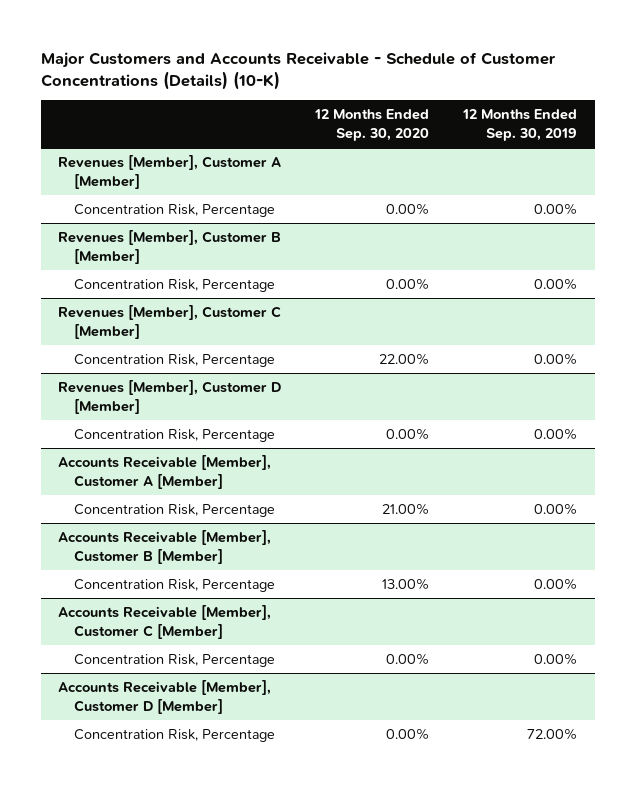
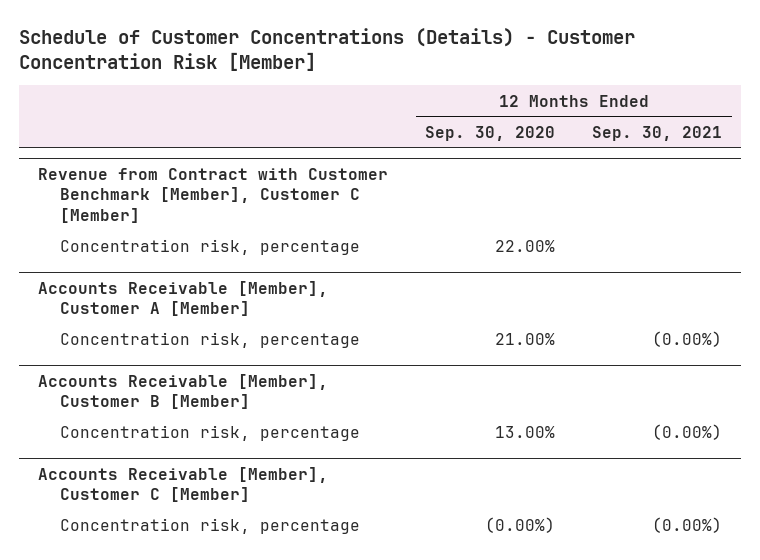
[41,51,557,90] Major Customers and Accounts Receivable - Schedule of Customer Concentrations (Details) (10-K) -> [19,28,636,71] Schedule of Customer Concentrations (Details) - Customer Concentration Risk [Member]
[462,109,578,141] 12 Months Ended Sep. 30, 2019 -> none
none -> [592,125,723,141] Sep. 30, 2021
[58,155,282,189] Revenues [Member], Customer A [Member] -> none
[58,230,282,264] Revenues [Member], Customer B [Member] -> none
[74,279,276,293] Concentration Risk, Percentage -> none
[58,305,282,339] Revenues [Member], Customer C [Member] -> none
[74,354,276,368] Concentration Risk, Percentage -> none
[58,380,282,414] Revenues [Member], Customer D [Member] -> none
[74,429,276,443] Concentration Risk, Percentage -> none
none -> [37,167,388,223] Revenue from Contract with Customer Benchmark [Member], Customer C [Member]
[74,204,276,218] Concentration Risk, Percentage -> [60,239,361,256] Concentration risk, percentage
[386,203,430,216] 0.00% -> [495,240,556,253] 22.00%
[74,504,276,518] Concentration Risk, Percentage -> [60,332,361,349] Concentration risk, percentage
[74,579,276,593] Concentration Risk, Percentage -> [60,425,361,442] Concentration risk, percentage
[58,680,272,714] Accounts Receivable [Member], Customer D [Member] -> none
[74,729,276,743] Concentration Risk, Percentage -> none
[74,654,276,668] Concentration Risk, Percentage -> [60,518,361,535] Concentration risk, percentage
[386,653,430,666] 0.00% -> [485,517,556,534] (0.00%)

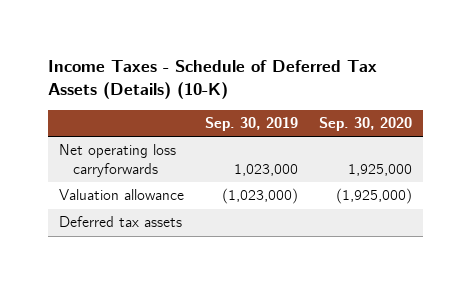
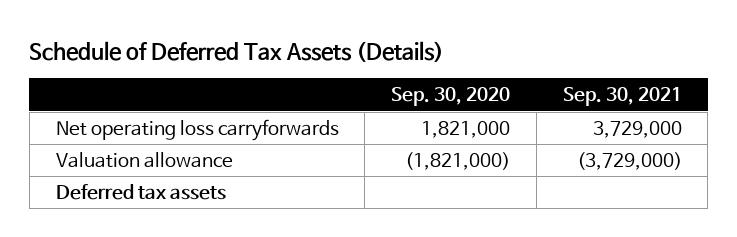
[48,59,378,99] Income Taxes - Schedule of Deferred Tax Assets (Details) (10-K) -> [29,41,445,63] Schedule of Deferred Tax Assets (Details)
[205,116,299,131] Sep. 30, 2019 -> none
none -> [562,87,682,107] Sep. 30, 2021
[348,163,413,176] 1,925,000 -> [421,121,511,139] 1,821,000
[336,188,413,205] (1,925,000) -> [405,152,511,171] (1,821,000)

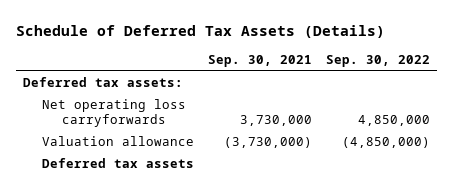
[391,87,511,107] Sep. 30, 2020 -> none
none -> [325,54,430,67] Sep. 30, 2022
none -> [22,76,183,87] Deferred tax assets:
[592,121,682,139] 3,729,000 -> [239,114,312,126] 3,730,000
[576,152,682,171] (3,729,000) -> [223,136,312,148] (3,730,000)

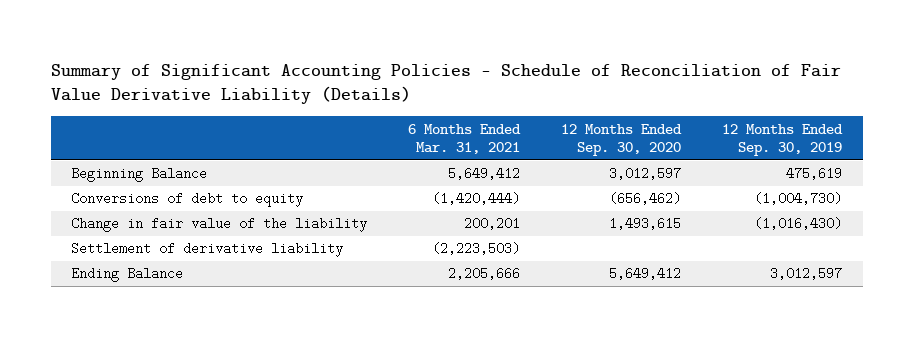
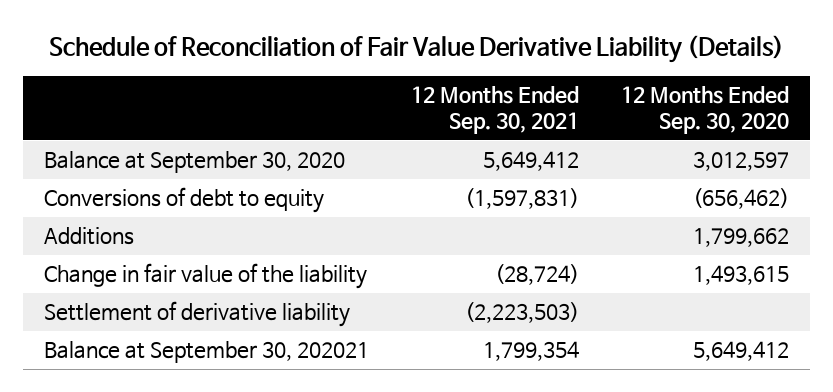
[50,63,841,105] Summary of Significant Accounting Policies - Schedule of Reconciliation of Fair Value Derivative Liability (Details) -> [49,35,785,64] Schedule of Reconciliation of Fair Value Derivative Liability (Details)
[408,123,522,155] 6 Months Ended Mar. 31, 2021 -> none
[722,123,844,157] 12 Months Ended Sep. 30, 2019 -> none
none -> [410,86,579,135] 12 Months Ended Sep. 30, 2021
[71,167,208,183] Beginning Balance -> [43,151,345,174] Balance at September 30, 2020
none -> [43,227,134,246] Additions
[71,267,184,283] Ending Balance -> [43,341,369,364] Balance at September 30, 202021

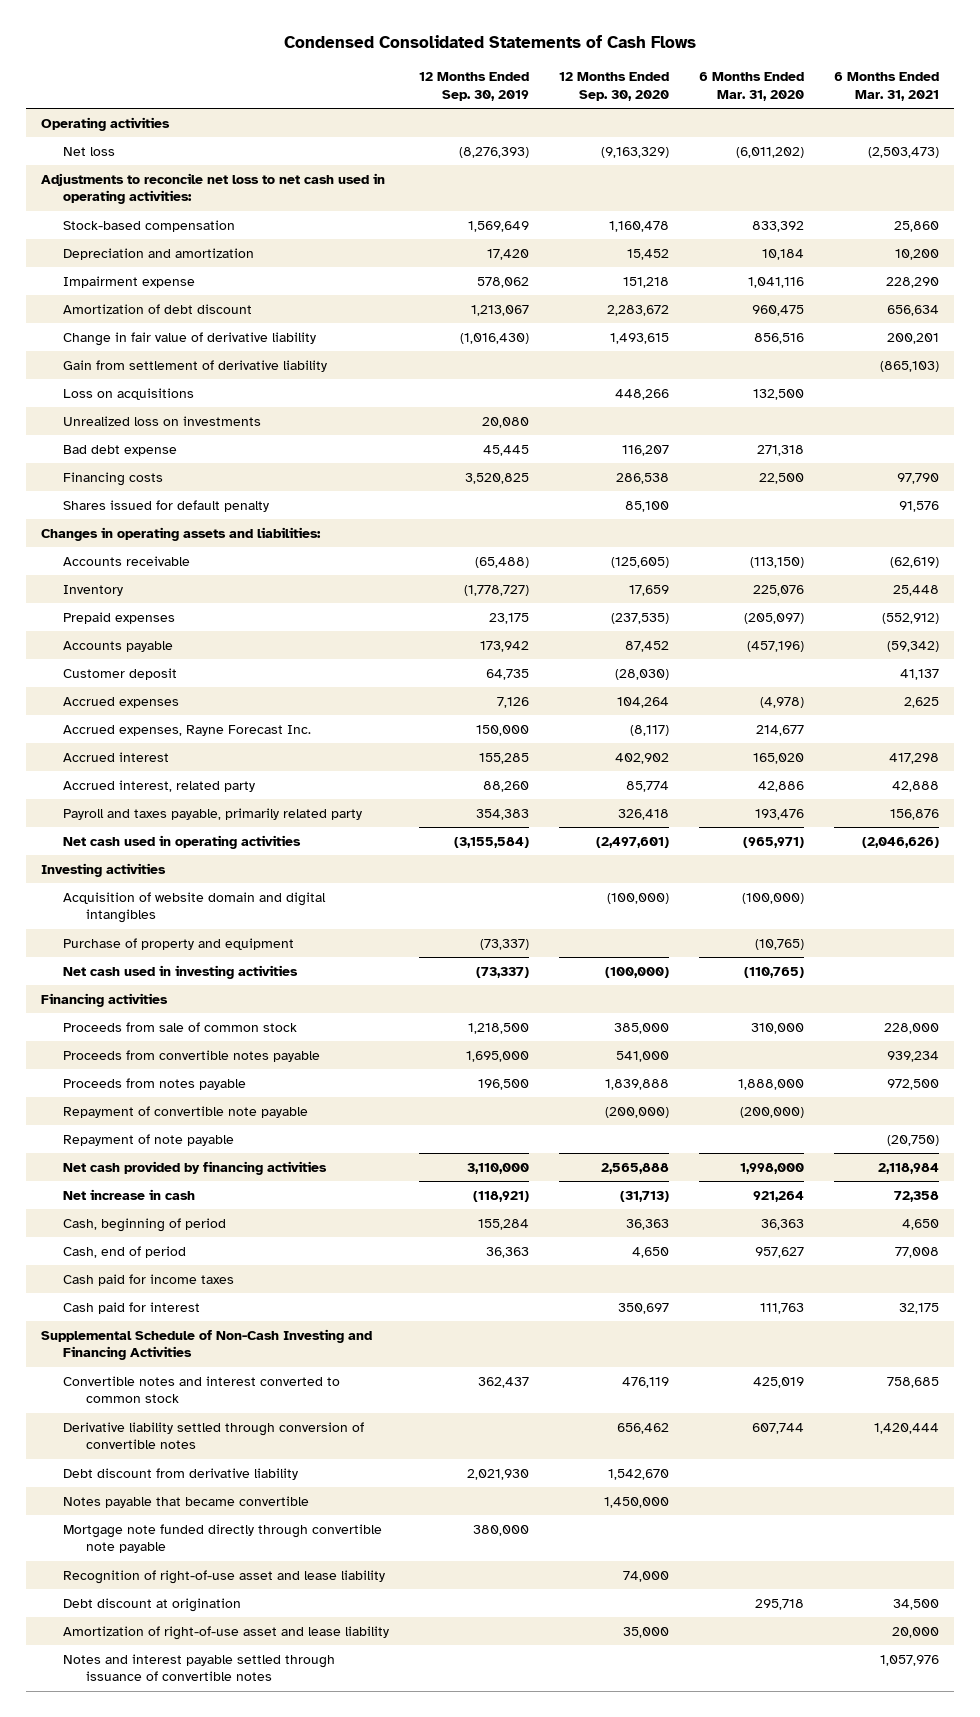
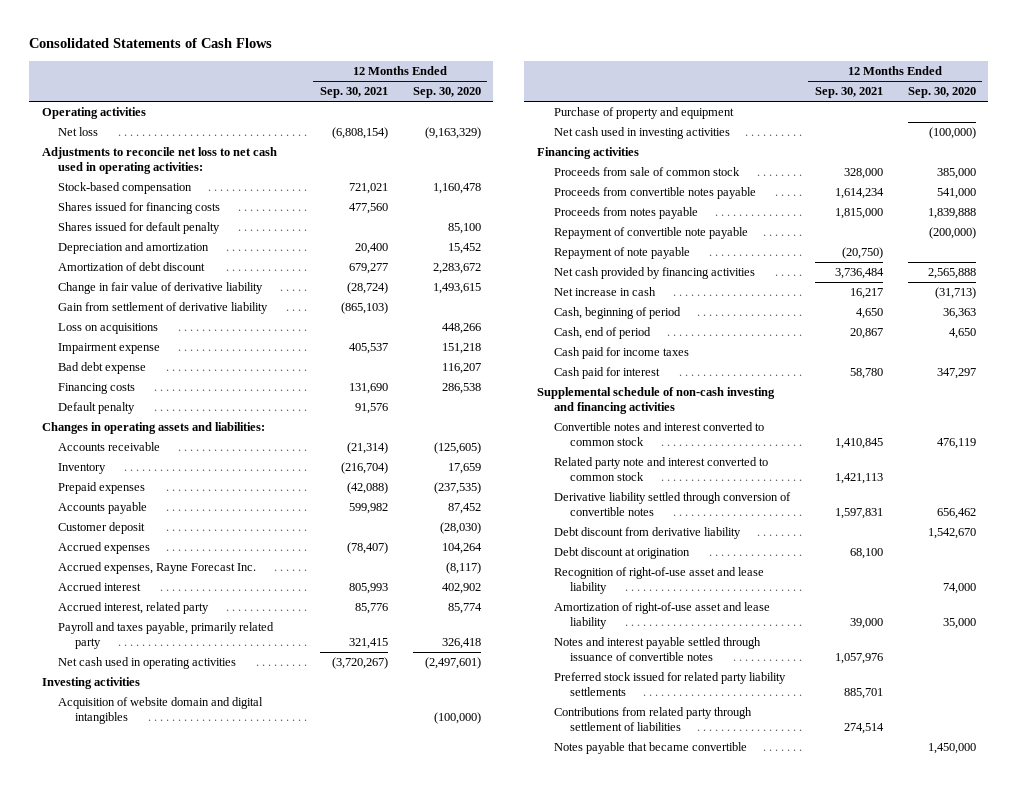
[283,35,696,49] Condensed Consolidated Statements of Cash Flows -> [29,38,273,49] Consolidated Statements of Cash Flows
[419,72,530,101] 12 Months Ended Sep. 30, 2019 -> none
[698,72,804,101] 6 Months Ended Mar. 31, 2020 -> none
[833,72,939,101] 6 Months Ended Mar. 31, 2021 -> none
none -> [319,87,388,99] Sep. 30, 2021
none -> [58,202,221,215] Shares issued for financing costs
[63,499,270,512] Shares issued for default penalty -> [58,222,221,235] Shares issued for default penalty
[63,415,262,426] Unrealized loss on investments -> none
[63,275,196,288] Impairment expense -> [58,343,161,355] Impairment expense
none -> [58,402,136,415] Default penalty
[618,1302,670,1314] 350,697 -> [936,368,976,380] 347,297
[41,1328,373,1361] Supplemental Schedule of Non-Cash Investing and Financing Activities -> [536,387,775,414] Supplemental schedule of non-cash investing and financing activities
none -> [553,457,768,481] Related party note and interest converted to common stock
[63,1523,383,1554] Mortgage note funded directly through convertible note payable -> none
[63,1569,386,1584] Recognition of right-of-use asset and lease liability -> [553,567,764,594] Recognition of right-of-use asset and lease liability
none -> [553,672,786,696] Preferred stock issued for related party liability settlements
none -> [553,707,752,731] Contributions from related party through settlement of liabilities
[63,1495,310,1508] Notes payable that became convertible -> [553,742,747,755] Notes payable that became convertible

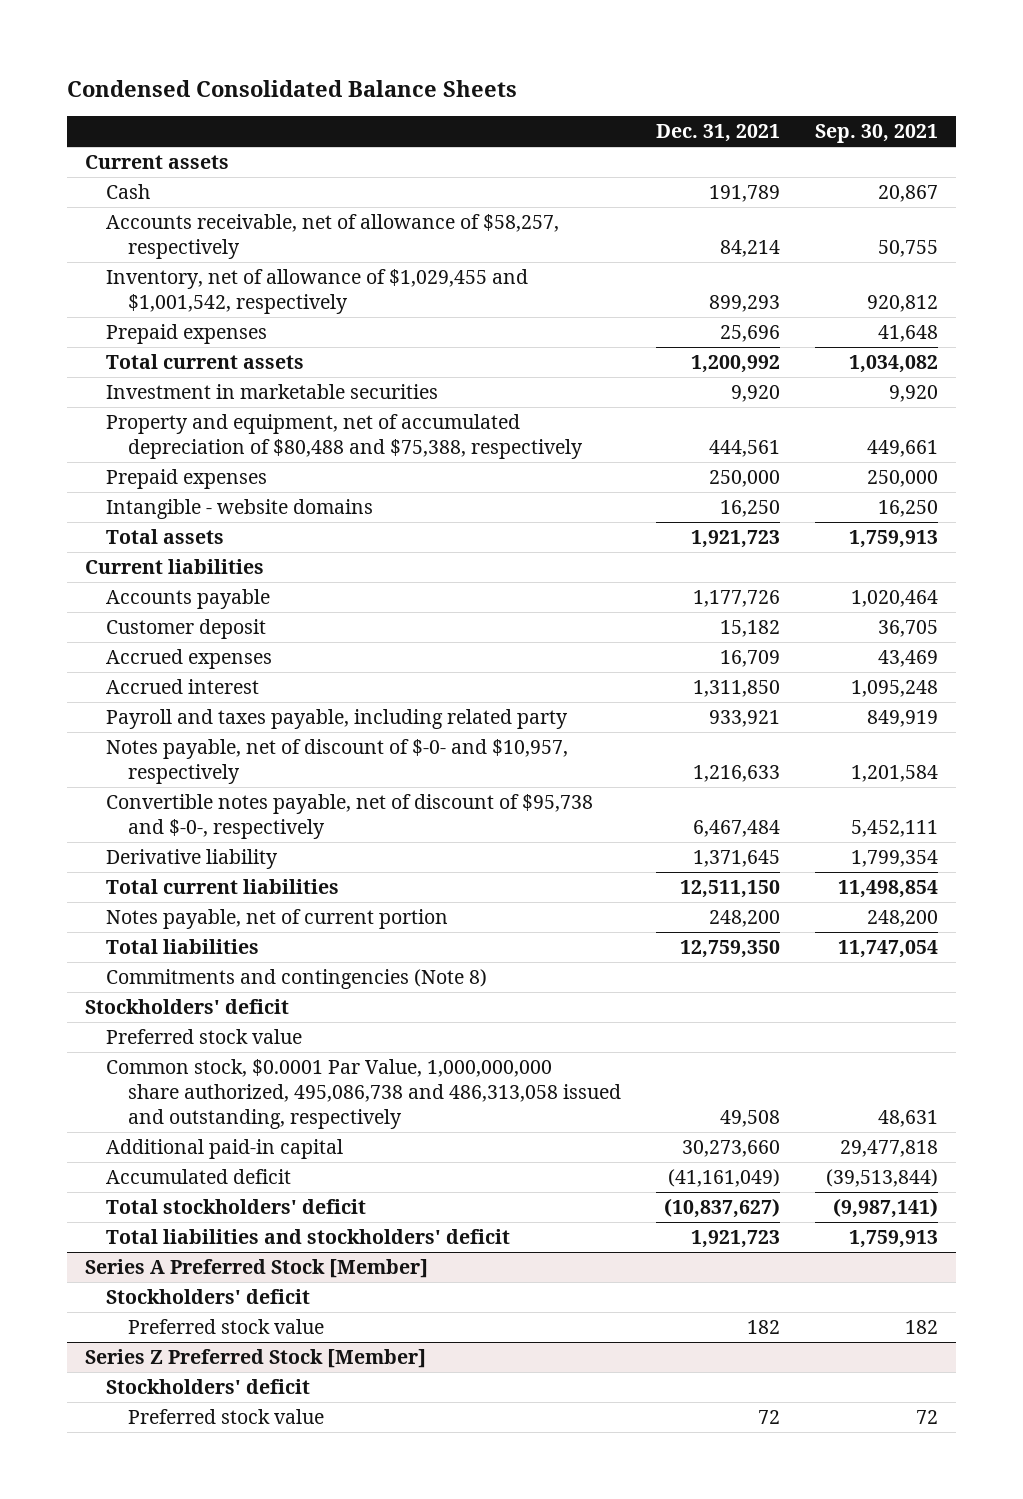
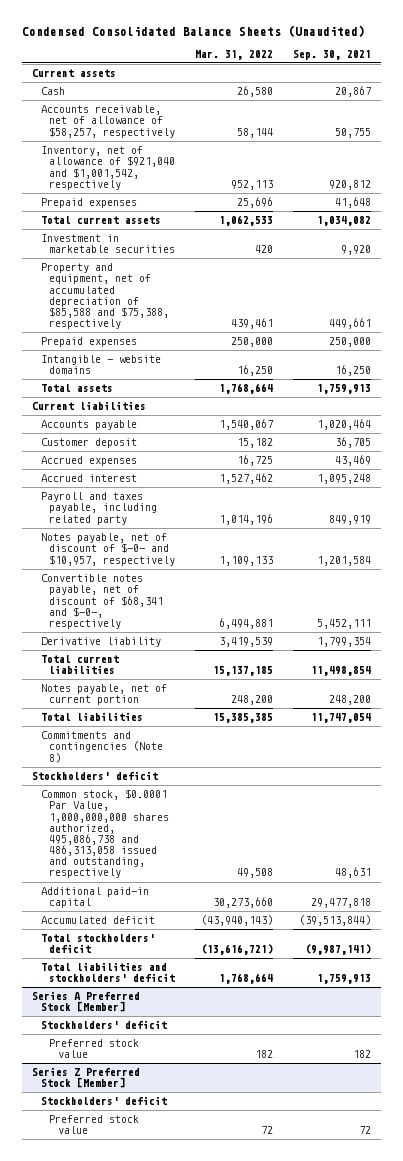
[66,79,517,97] Condensed Consolidated Balance Sheets -> [22,24,366,37] Condensed Consolidated Balance Sheets (Unaudited)
[656,124,781,143] Dec. 31, 2021 -> none
none -> [194,49,273,60] Mar. 31, 2022
[106,268,529,314] Inventory, net of allowance of $1,029,455 and $1,001,542, respectively -> [40,146,176,190] Inventory, net of allowance of $921,040 and $1,001,542, respectively
[106,413,584,459] Property and equipment, net of accumulated depreciation of $80,488 and $75,388, respectively -> [40,263,170,330] Property and equipment, net of accumulated depreciation of $85,588 and $75,388, respectively
[106,793,594,839] Convertible notes payable, net of discount of $95,738 and $-0-, respectively -> [40,574,164,629] Convertible notes payable, net of discount of $68,341 and $-0-, respectively
[106,1028,303,1044] Preferred stock value -> none
[106,1058,622,1129] Common stock, $0.0001 Par Value, 1,000,000,000 share authorized, 495,086,738 and 486,313,058 issued and outstanding, respectively -> [40,789,170,879] Common stock, $0.0001 Par Value, 1,000,000,000 shares authorized, 495,086,738 and 486,313,058 issued and outstanding, respectively

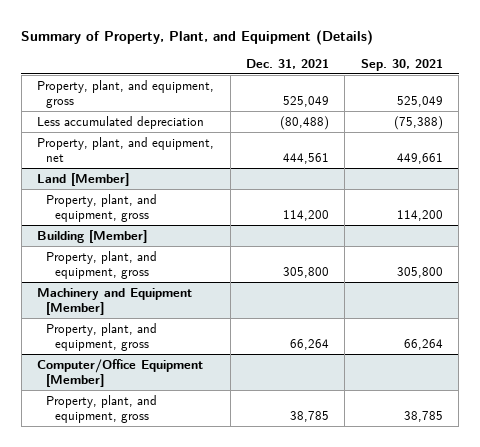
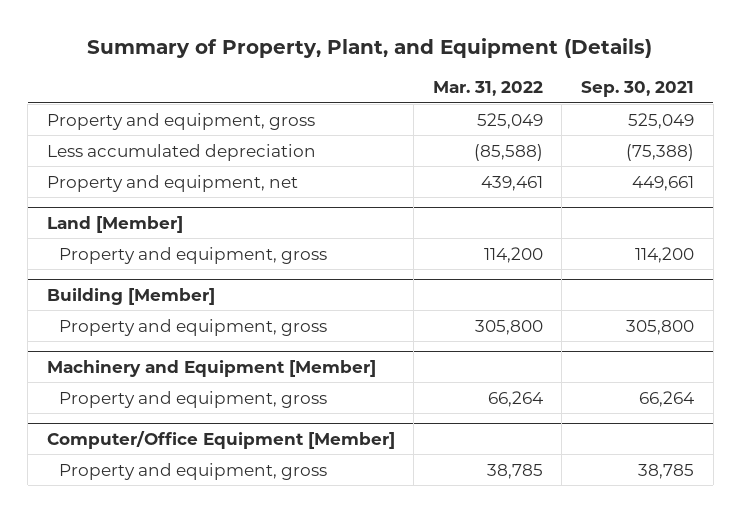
[245,58,329,69] Dec. 31, 2021 -> none
none -> [432,81,543,97] Mar. 31, 2022
[37,79,215,109] Property, plant, and equipment, gross -> [46,112,315,130] Property and equipment, gross
[37,136,215,163] Property, plant, and equipment, net -> [46,174,298,192] Property and equipment, net
[45,193,157,223] Property, plant, and equipment, gross -> [58,246,327,264] Property and equipment, gross
[45,250,157,280] Property, plant, and equipment, gross -> [58,318,327,336] Property and equipment, gross
[45,322,157,352] Property, plant, and equipment, gross -> [58,390,327,408] Property and equipment, gross
[45,394,157,424] Property, plant, and equipment, gross -> [58,462,327,480] Property and equipment, gross

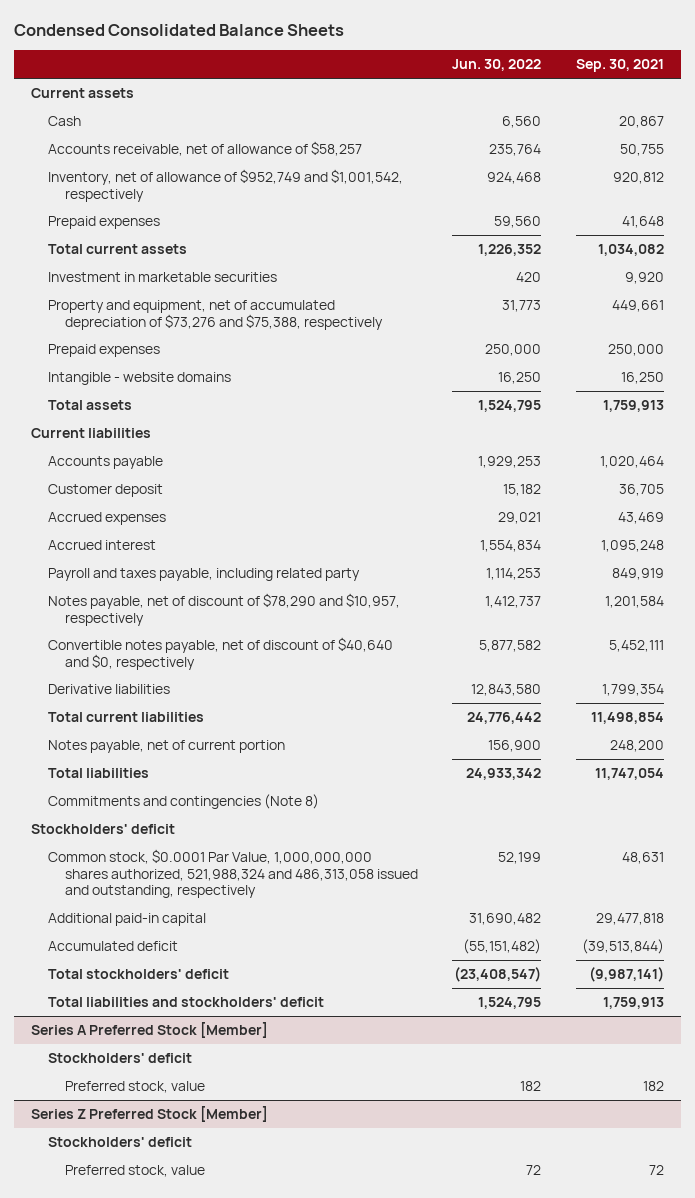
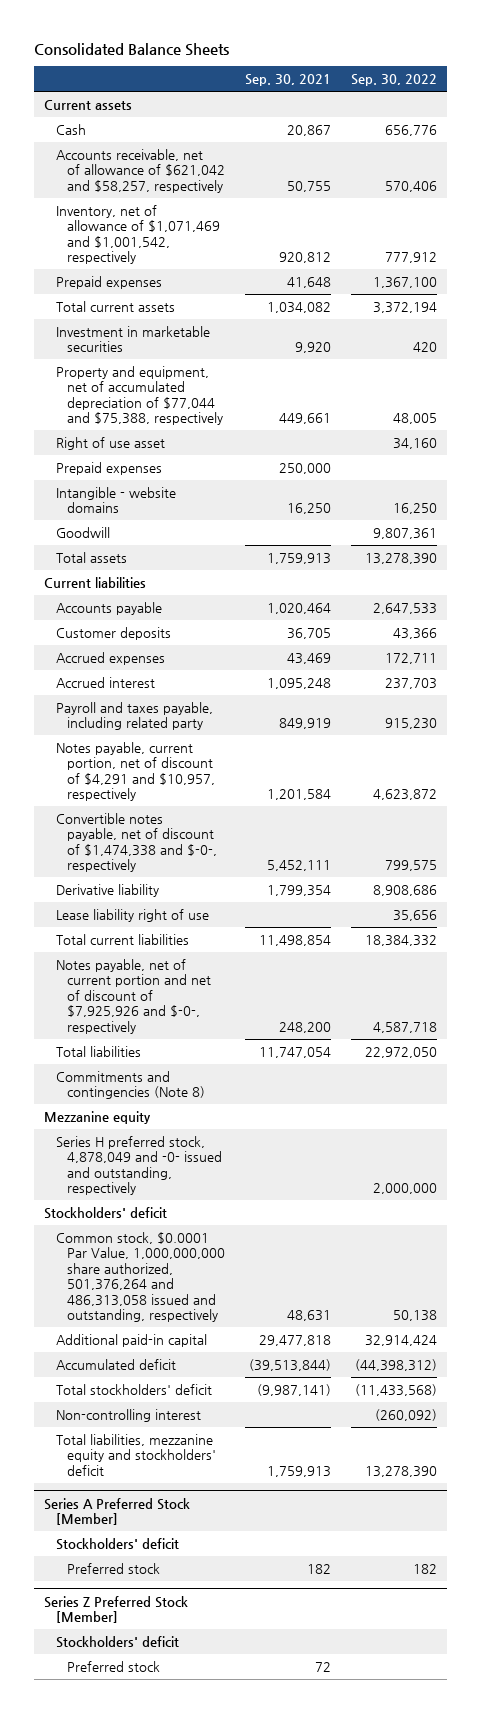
[13,24,344,37] Condensed Consolidated Balance Sheets -> [33,42,229,56] Consolidated Balance Sheets
[452,59,542,72] Jun. 30, 2022 -> none
none -> [350,74,437,87] Sep. 30, 2022
[48,141,363,157] Accounts receivable, net of allowance of $58,257 -> [55,148,226,193] Accounts receivable, net of allowance of $621,042 and $58,257, respectively
[48,169,404,202] Inventory, net of allowance of $952,749 and $1,001,542, respectively -> [55,204,221,265] Inventory, net of allowance of $1,071,469 and $1,001,542, respectively
[48,300,383,330] Property and equipment, net of accumulated depreciation of $73,276 and $75,388, respectively -> [55,365,224,426] Property and equipment, net of accumulated depreciation of $77,044 and $75,388, respectively
none -> [55,436,165,450] Right of use asset
none -> [55,526,110,538] Goodwill
[48,484,164,498] Customer deposit -> [55,626,171,640] Customer deposits
[48,593,401,626] Notes payable, net of discount of $78,290 and $10,957, respectively -> [55,741,216,802] Notes payable, current portion, net of discount of $4,291 and $10,957, respectively
[48,637,394,670] Convertible notes payable, net of discount of $40,640 and $0, respectively -> [55,812,218,873] Convertible notes payable, net of discount of $1,474,338 and $-0-, respectively
[48,684,171,695] Derivative liabilities -> [55,883,159,897] Derivative liability
none -> [55,908,209,922] Lease liability right of use
[48,740,286,754] Notes payable, net of current portion -> [55,958,212,1034] Notes payable, net of current portion and net of discount of $7,925,926 and $-0-, respectively
none -> [43,1110,151,1124] Mezzanine equity
none -> [55,1135,223,1196] Series H preferred stock, 4,878,049 and -0- issued and outstanding, respectively
[48,849,418,899] Common stock, $0.0001 Par Value, 1,000,000,000 shares authorized, 521,988,324 and 486,313,058 issued and outstanding, respectively -> [55,1231,226,1323] Common stock, $0.0001 Par Value, 1,000,000,000 share authorized, 501,376,264 and 486,313,058 issued and outstanding, respectively
none -> [55,1408,201,1422] Non-controlling interest
[48,997,325,1008] Total liabilities and stockholders' deficit -> [55,1433,217,1476] Total liabilities, mezzanine equity and stockholders' deficit
[64,1081,205,1094] Preferred stock, value -> [67,1562,161,1574] Preferred stock
[64,1165,205,1178] Preferred stock, value -> [67,1660,161,1672] Preferred stock

